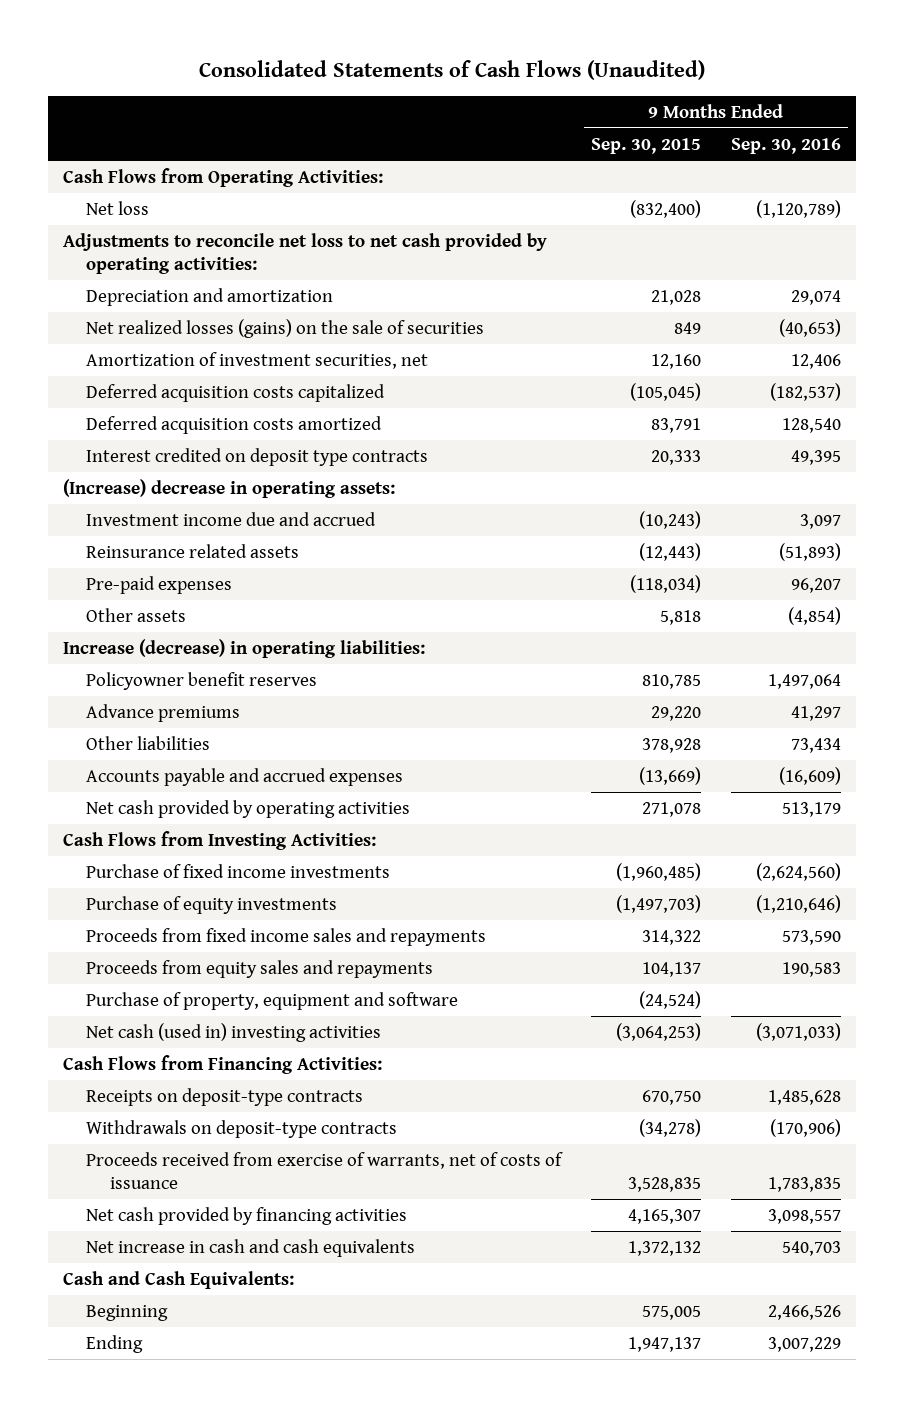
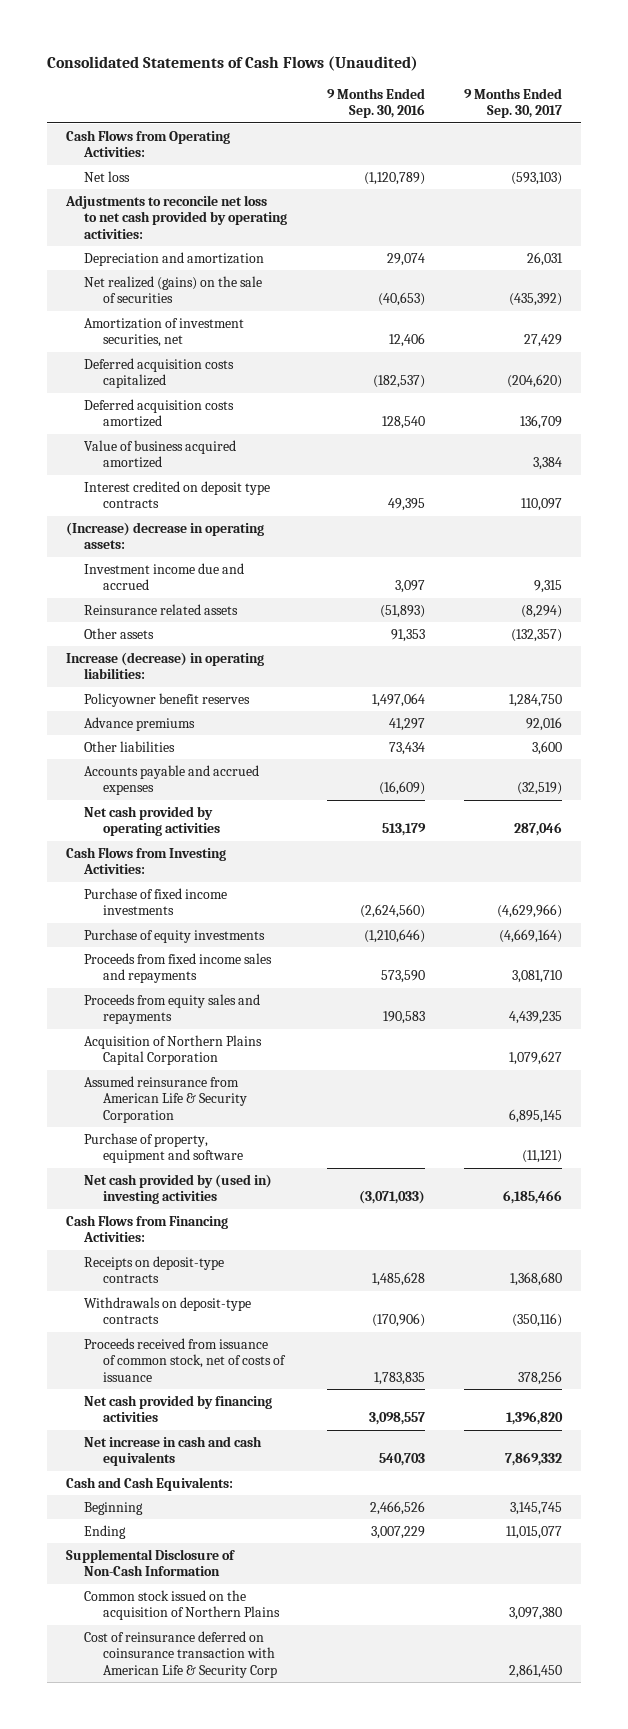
[591,137,702,154] Sep. 30, 2015 -> none
none -> [463,87,562,119] 9 Months Ended Sep. 30, 2017
[86,318,485,338] Net realized losses (gains) on the sale of securities -> [84,275,263,304] Net realized (gains) on the sale of securities
none -> [84,439,237,469] Value of business acquired amortized
[86,575,233,594] Pre-paid expenses -> none
[787,606,841,625] (4,854) -> [390,628,425,642] 91,353
none -> [84,1034,263,1066] Acquisition of Northern Plains Capital Corporation
none -> [84,1075,247,1123] Assumed reinsurance from American Life & Security Corporation
[86,1022,382,1042] Net cash (used in) investing activities -> [84,1173,273,1205] Net cash provided by (used in) investing activities
[86,1151,564,1190] Proceeds received from exercise of warrants, net of costs of issuance -> [84,1337,286,1382] Proceeds received from issuance of common stock, net of costs of issuance
none -> [66,1548,236,1577] Supplemental Disclosure of Non-Cash Information
none -> [84,1589,280,1621] Common stock issued on the acquisition of Northern Plains
none -> [84,1630,277,1678] Cost of reinsurance deferred on coinsurance transaction with American Life & Security Corp

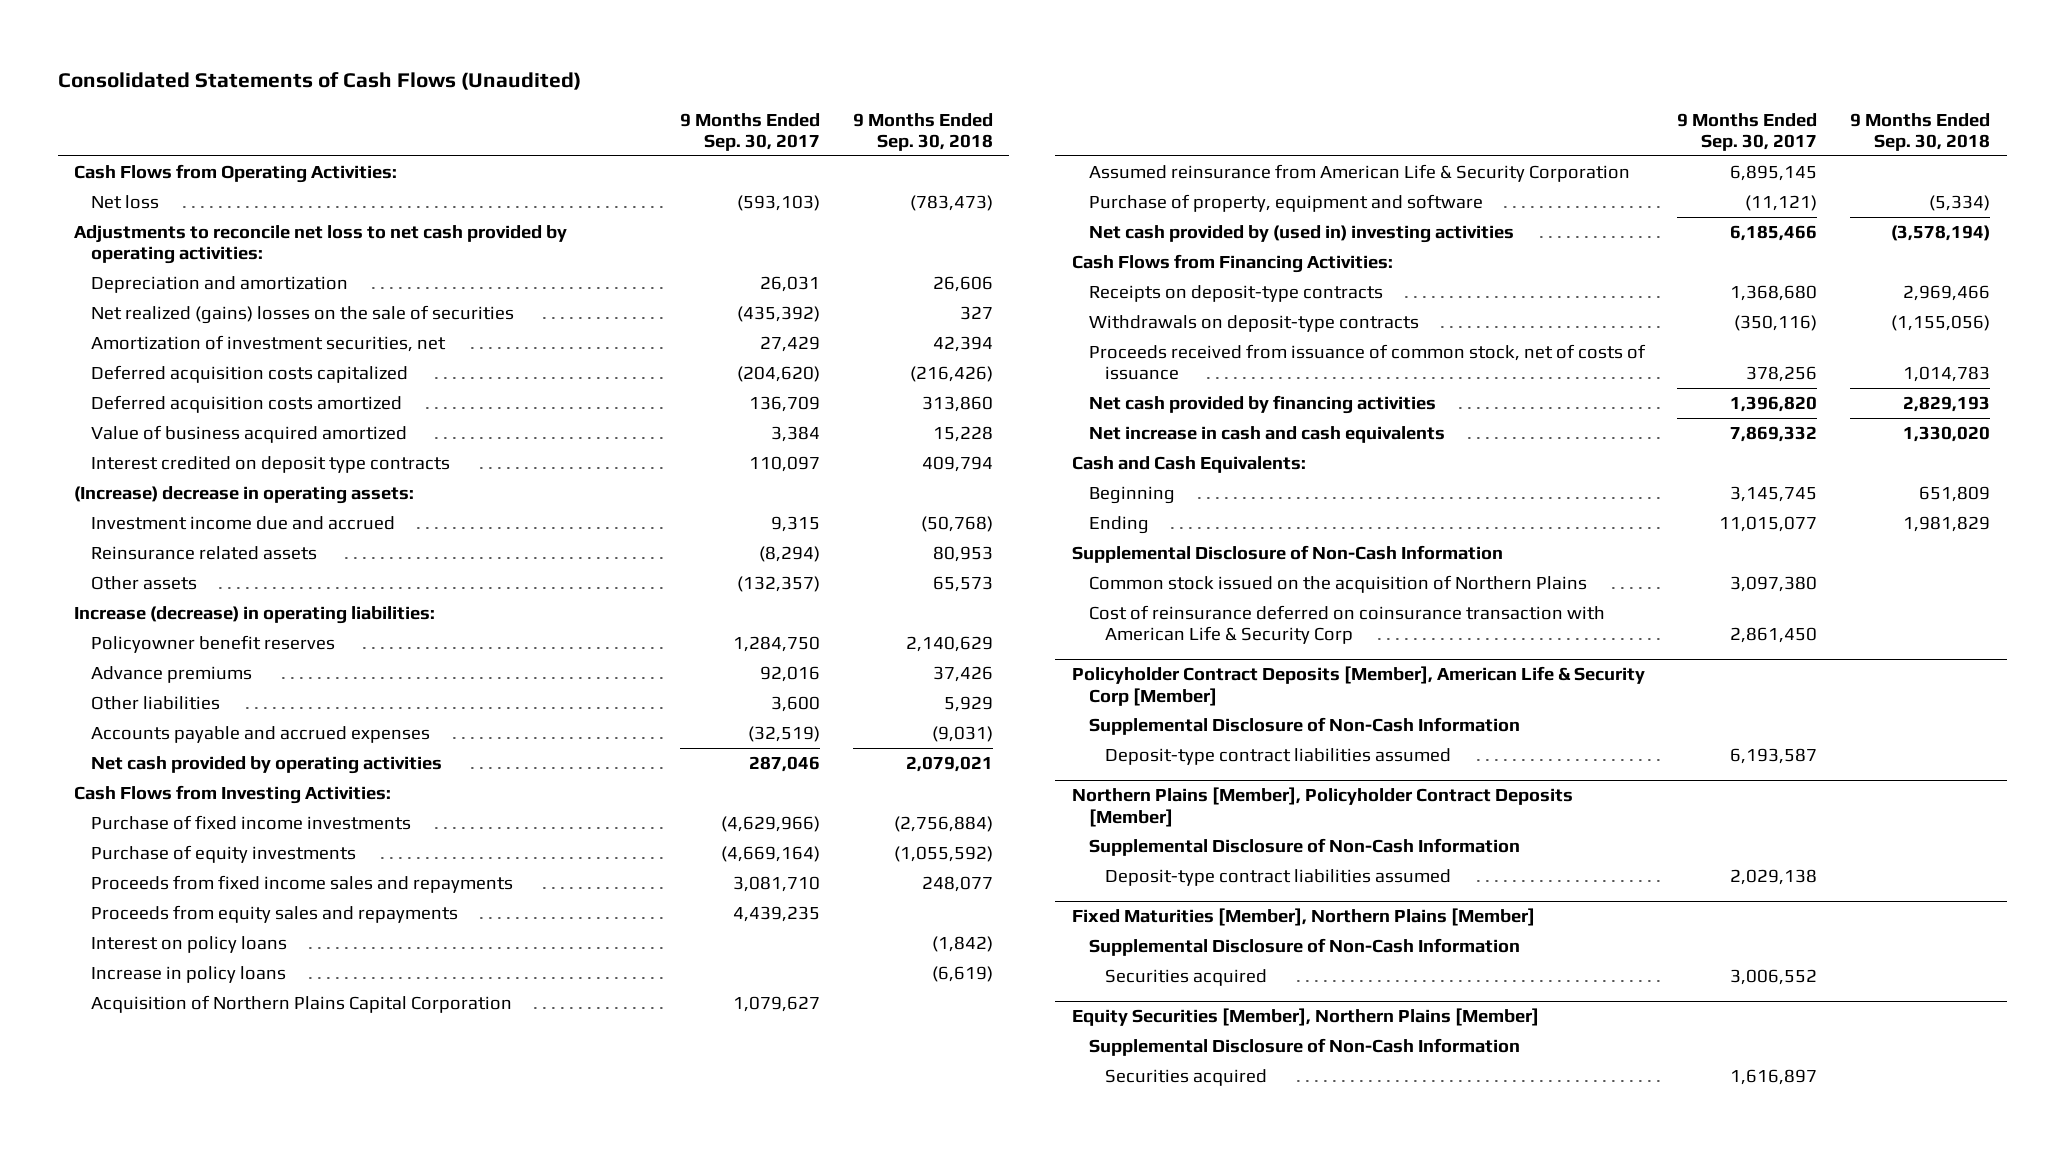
[326,87,425,119] 9 Months Ended Sep. 30, 2016 -> none
none -> [852,112,993,151] 9 Months Ended Sep. 30, 2018
[84,275,263,304] Net realized (gains) on the sale of securities -> [91,304,515,324] Net realized (gains) losses on the sale of securities
none -> [91,935,288,953] Interest on policy loans
none -> [91,965,287,983] Increase in policy loans
none -> [1071,666,1645,706] Policyholder Contract Deposits [Member], American Life & Security Corp [Member]
none -> [1088,716,1520,735] Supplemental Disclosure of Non-Cash Information
none -> [1105,747,1452,765] Deposit-type contract liabilities assumed
none -> [1071,787,1573,827] Northern Plains [Member], Policyholder Contract Deposits [Member]
none -> [1088,837,1520,856] Supplemental Disclosure of Non-Cash Information
none -> [1105,868,1452,886] Deposit-type contract liabilities assumed
none -> [1071,908,1535,927] Fixed Maturities [Member], Northern Plains [Member]
none -> [1088,937,1520,956] Supplemental Disclosure of Non-Cash Information
none -> [1105,968,1268,986] Securities acquired
none -> [1071,1008,1539,1027] Equity Securities [Member], Northern Plains [Member]
none -> [1088,1037,1520,1056] Supplemental Disclosure of Non-Cash Information
none -> [1105,1068,1268,1086] Securities acquired

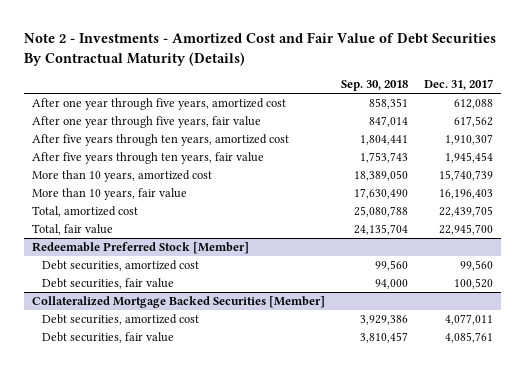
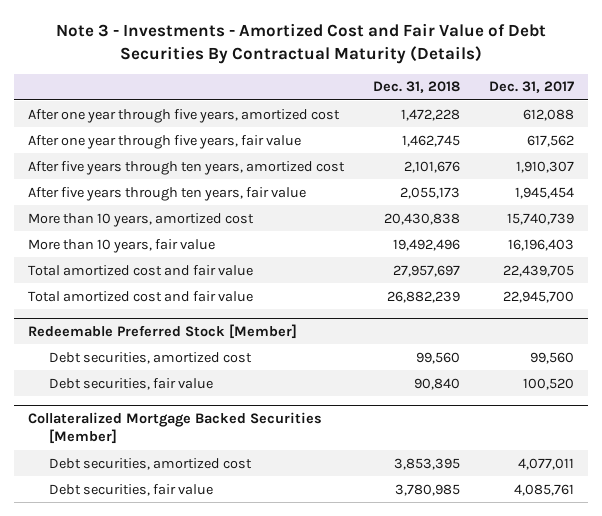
[24,32,497,66] Note 2 - Investments - Amortized Cost and Fair Value of Debt Securities By Contractual Maturity (Details) -> [55,23,546,64] Note 3 - Investments - Amortized Cost and Fair Value of Debt Securities By Contractual Maturity (Details)
[341,80,409,92] Sep. 30, 2018 -> none
none -> [372,81,460,94] Dec. 31, 2018
[32,206,139,218] Total, amortized cost -> [28,264,254,276] Total amortized cost and fair value
[32,224,114,236] Total, fair value -> [28,290,254,302] Total amortized cost and fair value

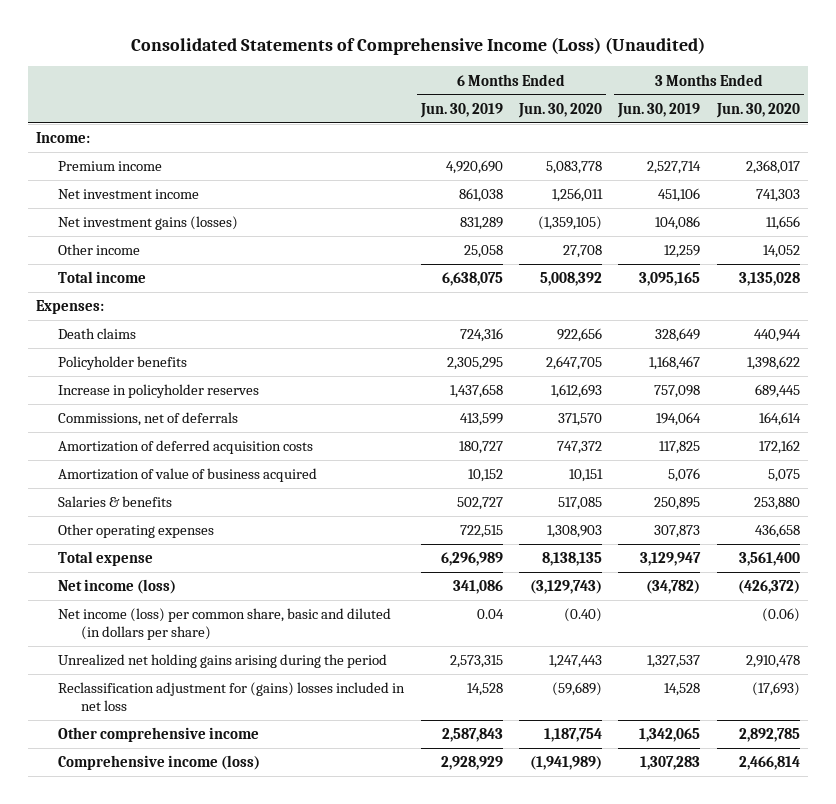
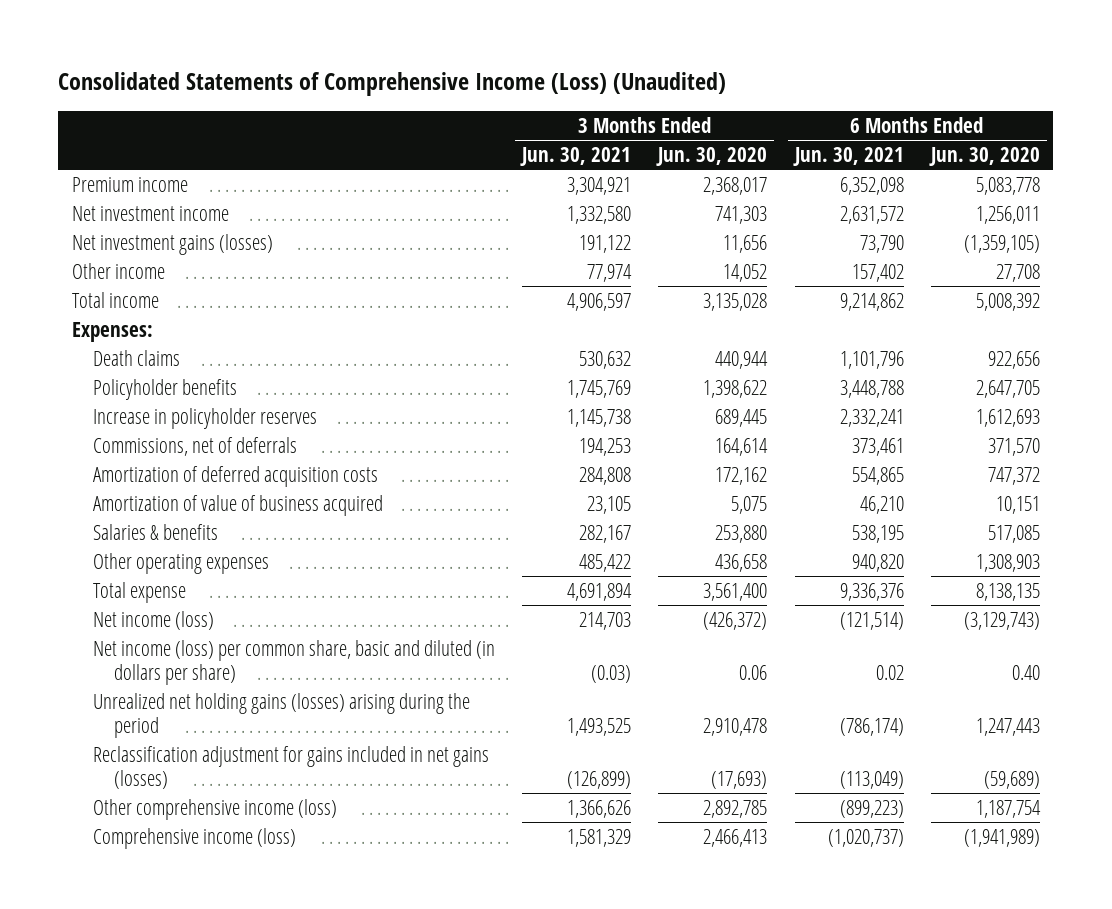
[419,102,503,118] Jun. 30, 2019 -> none
[617,102,701,118] Jun. 30, 2019 -> none
none -> [520,146,632,166] Jun. 30, 2021
none -> [792,146,904,166] Jun. 30, 2021
[35,132,90,144] Income: -> none
[564,608,603,623] (0.40) -> [1011,665,1040,681] 0.40
[761,608,800,623] (0.06) -> [739,665,768,681] 0.06
[58,654,388,669] Unrealized net holding gains arising during the period -> [93,692,471,739] Unrealized net holding gains (losses) arising during the period
[58,682,406,712] Reclassification adjustment for (gains) losses included in net loss -> [93,745,490,790] Reclassification adjustment for gains included in net gains (losses)
[58,727,260,743] Other comprehensive income -> [93,798,338,820] Other comprehensive income (loss)
[738,756,800,771] 2,466,814 -> [703,828,768,847] 2,466,413

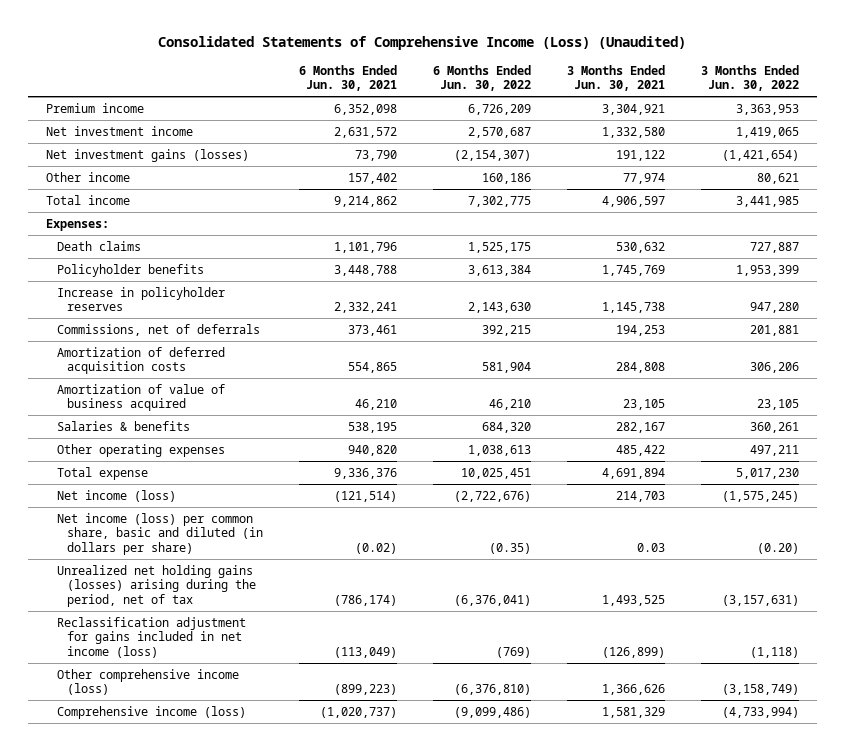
[656,146,768,166] Jun. 30, 2020 -> none
[928,146,1040,166] Jun. 30, 2020 -> none
none -> [433,64,532,92] 6 Months Ended Jun. 30, 2022
none -> [700,64,799,92] 3 Months Ended Jun. 30, 2022
[591,665,632,684] (0.03) -> [637,542,666,552] 0.03
[875,665,904,681] 0.02 -> [355,542,398,554] (0.02)
[93,692,471,739] Unrealized net holding gains (losses) arising during the period -> [56,564,257,607] Unrealized net holding gains (losses) arising during the period, net of tax
[93,745,490,790] Reclassification adjustment for gains included in net gains (losses) -> [56,616,246,658] Reclassification adjustment for gains included in net income (loss)

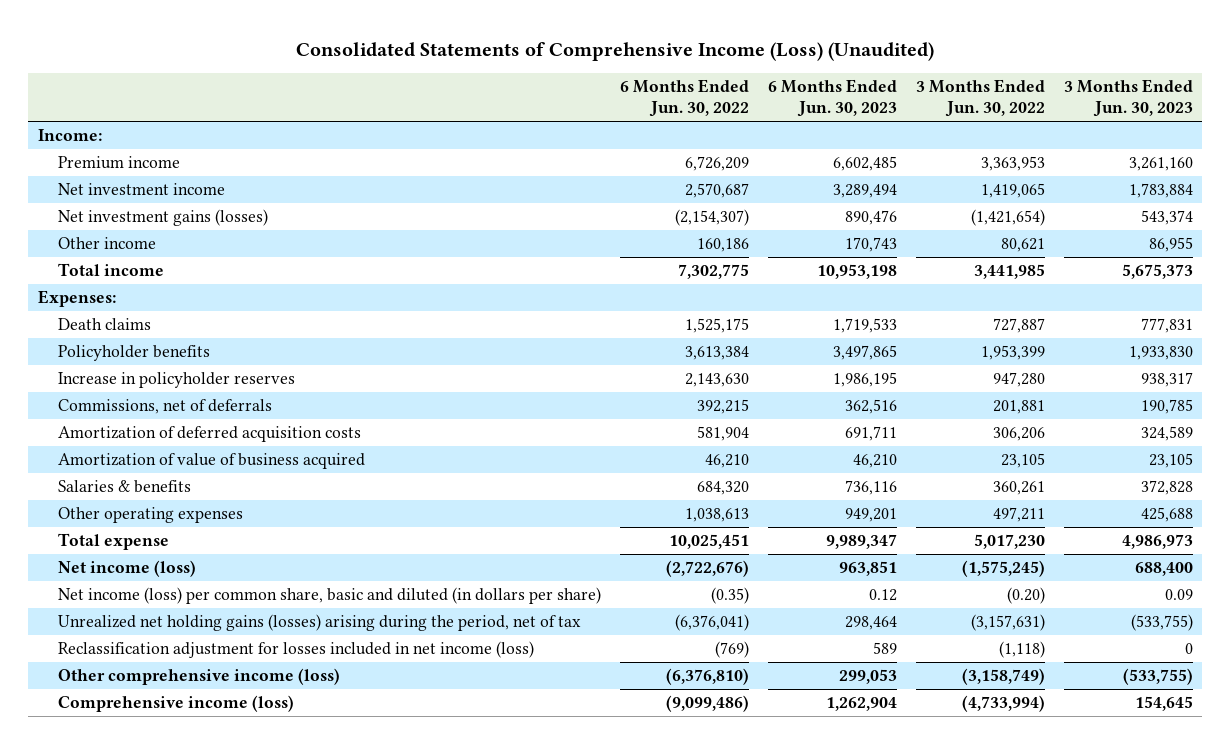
[299,64,398,92] 6 Months Ended Jun. 30, 2021 -> none
[567,64,666,92] 3 Months Ended Jun. 30, 2021 -> none
none -> [768,79,898,118] 6 Months Ended Jun. 30, 2023
none -> [1063,79,1193,118] 3 Months Ended Jun. 30, 2023
none -> [37,129,102,142] Income:
[56,616,246,658] Reclassification adjustment for gains included in net income (loss) -> [58,641,535,659] Reclassification adjustment for losses included in net income (loss)

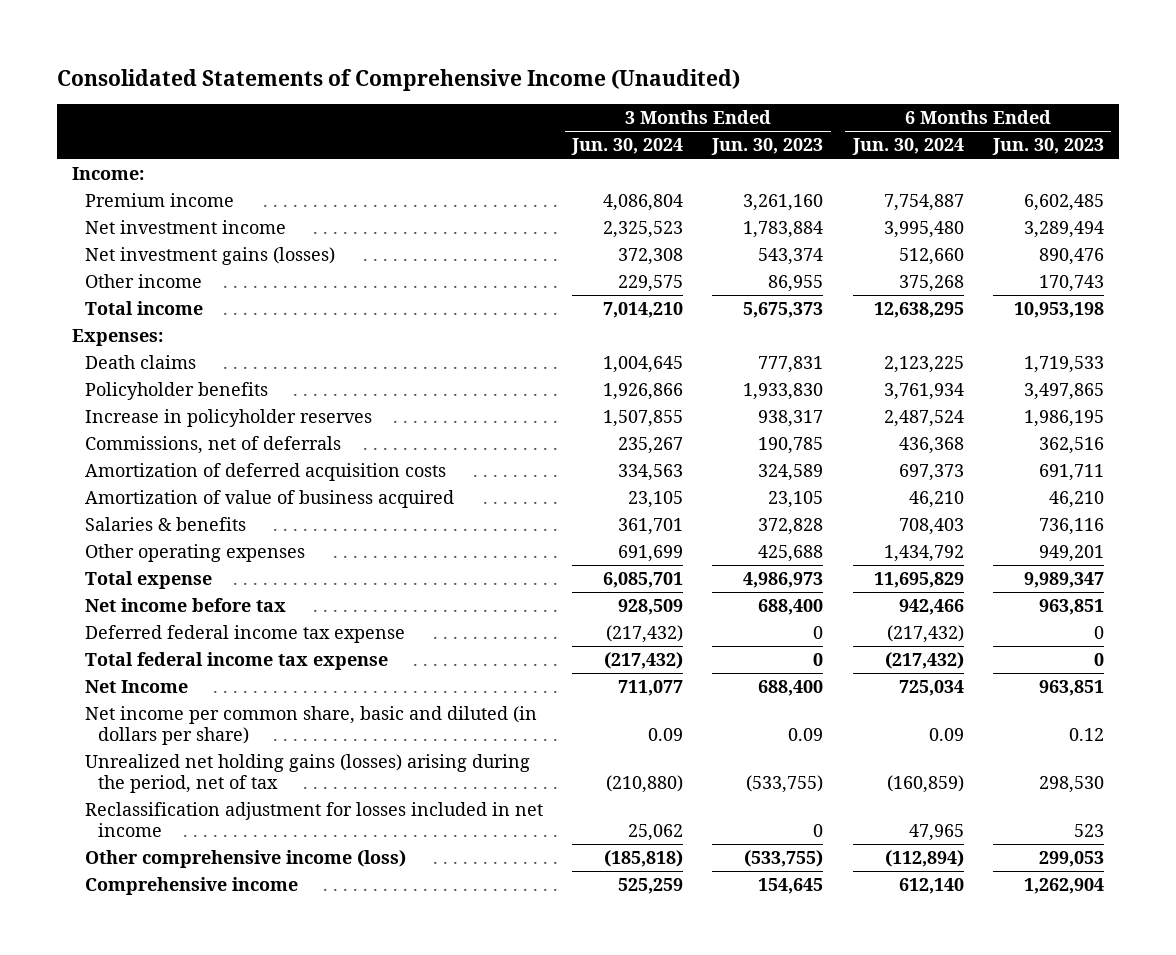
[296,41,935,61] Consolidated Statements of Comprehensive Income (Loss) (Unaudited) -> [57,68,741,91] Consolidated Statements of Comprehensive Income (Unaudited)
[620,79,750,118] 6 Months Ended Jun. 30, 2022 -> none
[915,79,1045,118] 3 Months Ended Jun. 30, 2022 -> none
none -> [571,138,684,156] Jun. 30, 2024
none -> [851,138,964,156] Jun. 30, 2024
none -> [84,598,286,613] Net income before tax
none -> [84,625,405,644] Deferred federal income tax expense
none -> [84,652,388,671] Total federal income tax expense
[58,560,197,578] Net income (loss) -> [84,680,188,694] Net Income
[58,587,602,605] Net income (loss) per common share, basic and diluted (in dollars per share) -> [84,706,537,746] Net income per common share, basic and diluted (in dollars per share)
[845,616,898,631] 298,464 -> [1039,776,1105,794] 298,530
[58,641,535,659] Reclassification adjustment for losses included in net income (loss) -> [84,802,543,838] Reclassification adjustment for losses included in net income
[873,642,898,655] 589 -> [1074,824,1105,838] 523
[58,695,295,713] Comprehensive income (loss) -> [84,877,298,896] Comprehensive income

